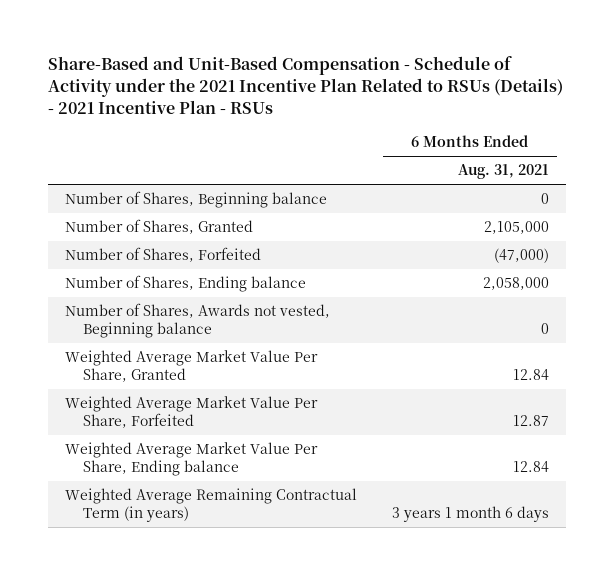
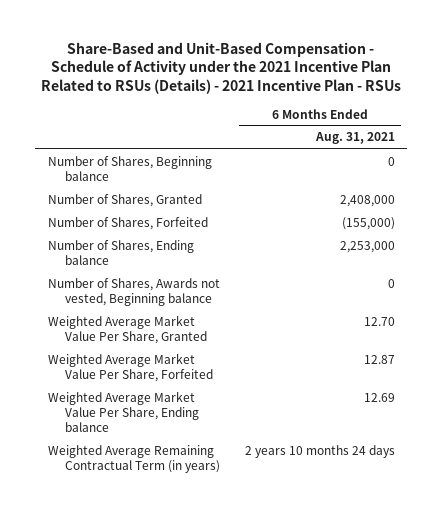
[483,221,549,235] 2,105,000 -> [339,194,395,207] 2,408,000
[493,248,549,264] (47,000) -> [341,216,395,230] (155,000)
[482,277,549,291] 2,058,000 -> [339,240,395,253] 2,253,000
[512,369,549,381] 12.84 -> [363,316,395,326] 12.70
[512,461,549,473] 12.84 -> [363,392,395,402] 12.69
[391,506,549,523] 3 years 1 month 6 days -> [244,444,395,458] 2 years 10 months 24 days

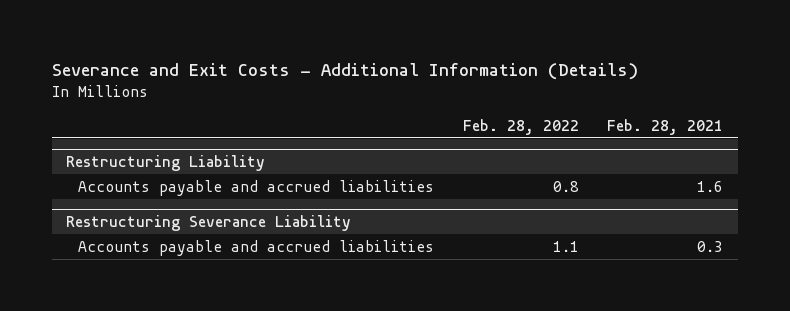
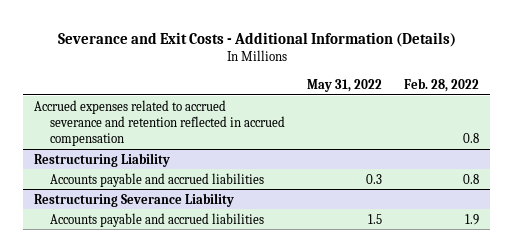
[607,118,724,135] Feb. 28, 2021 -> none
none -> [306,79,382,93] May 31, 2022
none -> [34,99,285,147] Accrued expenses related to accrued severance and retention reflected in accrued compensation
[552,240,579,252] 1.1 -> [464,213,479,225] 1.9

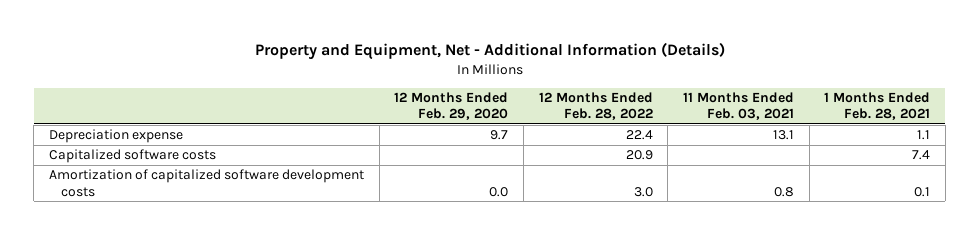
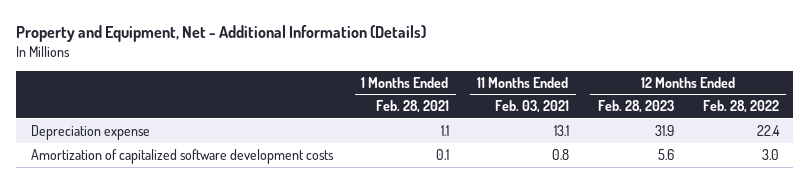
[394,91,509,121] 12 Months Ended Feb. 29, 2020 -> none
none -> [597,100,674,114] Feb. 28, 2023
[48,149,216,164] Capitalized software costs -> none

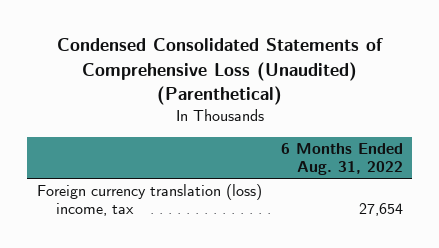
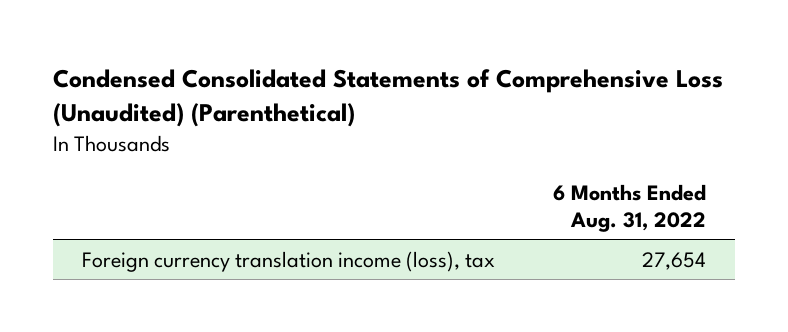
[36,184,262,217] Foreign currency translation (loss) income, tax -> [82,250,496,272] Foreign currency translation income (loss), tax

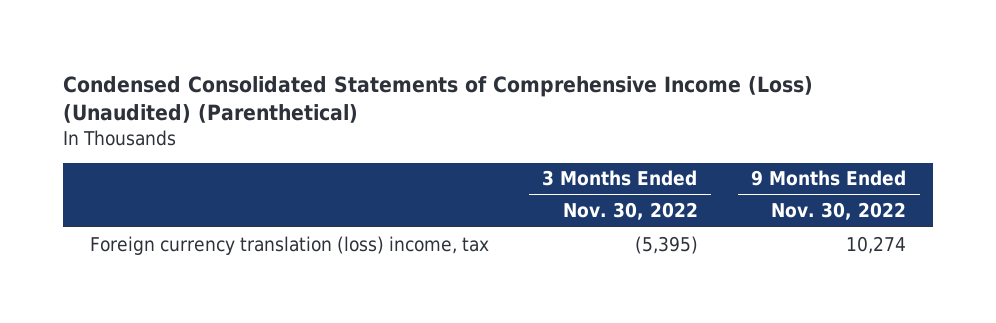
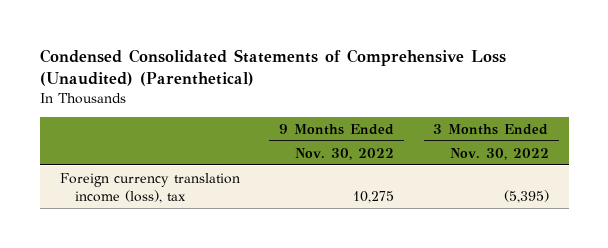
[63,75,814,123] Condensed Consolidated Statements of Comprehensive Income (Loss) (Unaudited) (Parenthetical) -> [39,48,506,86] Condensed Consolidated Statements of Comprehensive Loss (Unaudited) (Parenthetical)
[89,235,489,255] Foreign currency translation (loss) income, tax -> [59,172,240,203] Foreign currency translation income (loss), tax
[846,235,907,254] 10,274 -> [353,190,395,203] 10,275

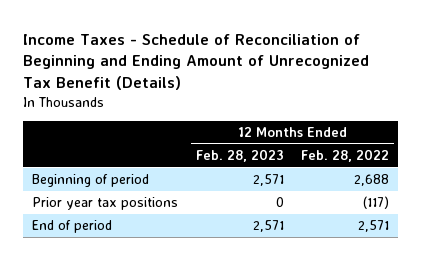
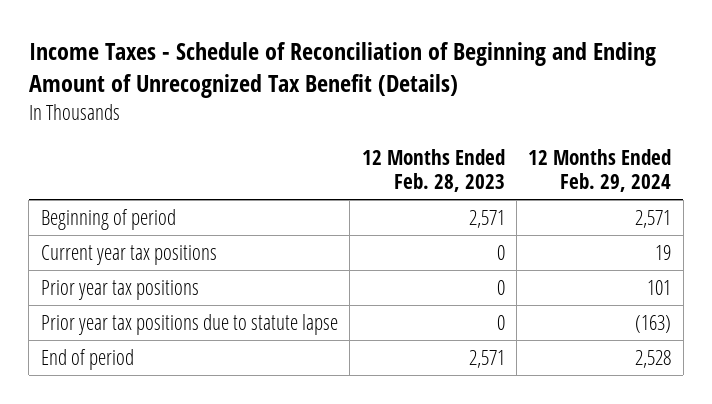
[301,149,390,163] Feb. 28, 2022 -> none
none -> [528,148,672,192] 12 Months Ended Feb. 29, 2024
none -> [40,244,217,265] Current year tax positions
none -> [40,313,338,335] Prior year tax positions due to statute lapse

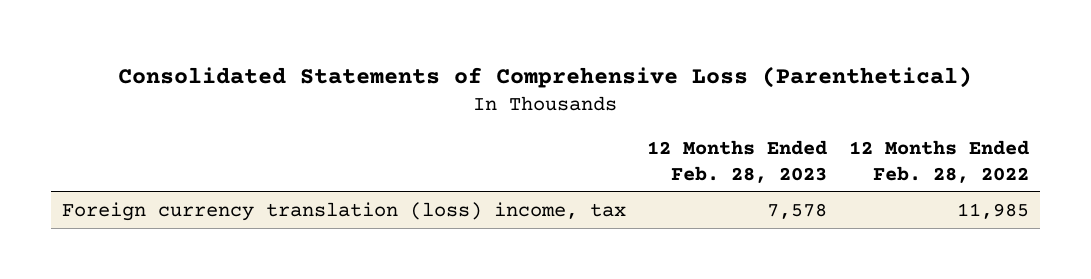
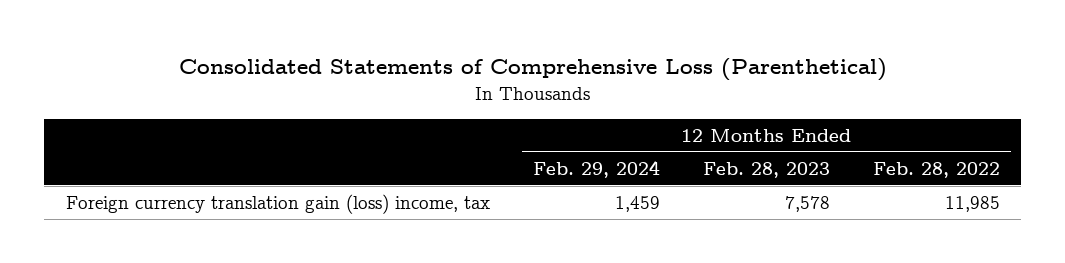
none -> [532,160,660,179] Feb. 29, 2024
[61,201,626,221] Foreign currency translation (loss) income, tax -> [65,194,490,215] Foreign currency translation gain (loss) income, tax

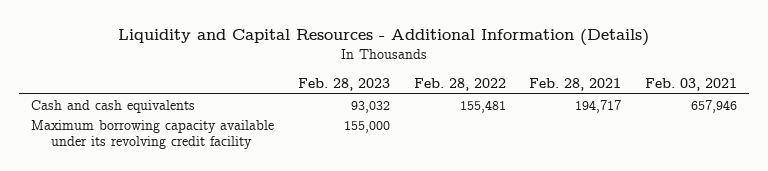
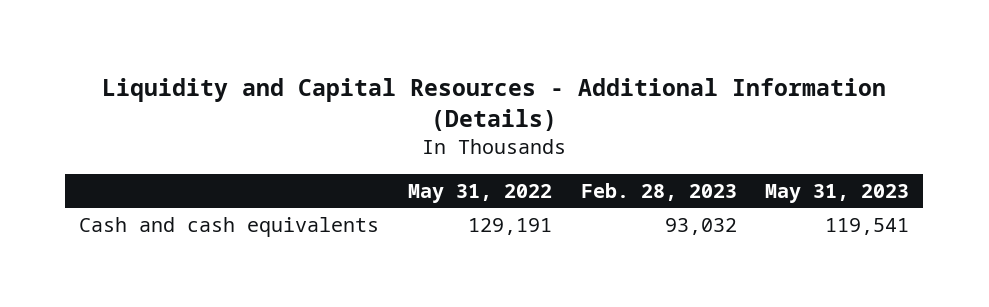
[413,78,506,92] Feb. 28, 2022 -> none
[529,78,622,92] Feb. 28, 2021 -> none
[645,78,738,92] Feb. 03, 2021 -> none
none -> [408,183,553,203] May 31, 2022
none -> [765,183,910,203] May 31, 2023
[30,120,274,150] Maximum borrowing capacity available under its revolving credit facility -> none

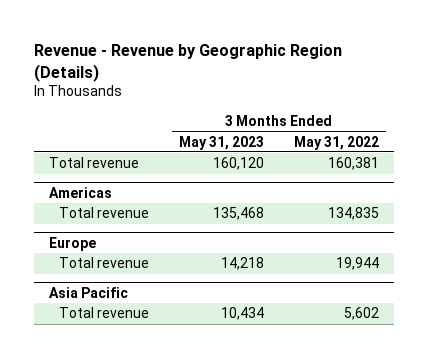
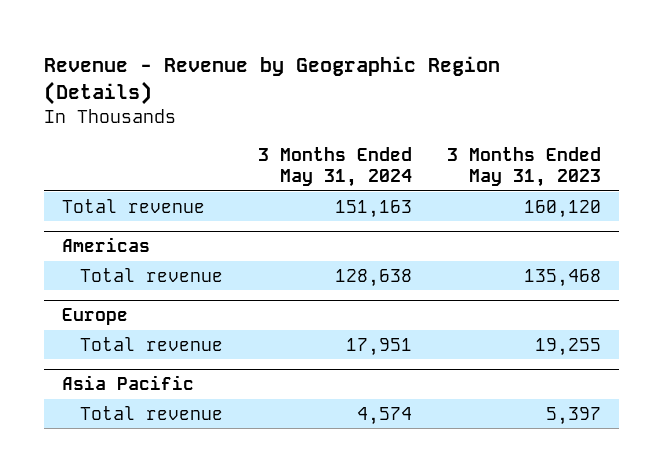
[293,135,379,150] May 31, 2022 -> none
none -> [258,146,413,188] 3 Months Ended May 31, 2024
[221,257,265,271] 14,218 -> [535,337,602,356] 19,255
[221,307,265,321] 10,434 -> [546,406,602,425] 5,397

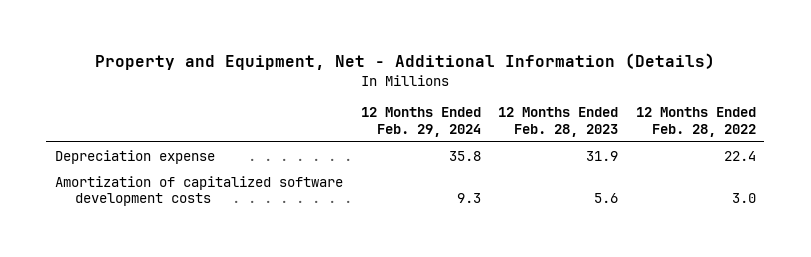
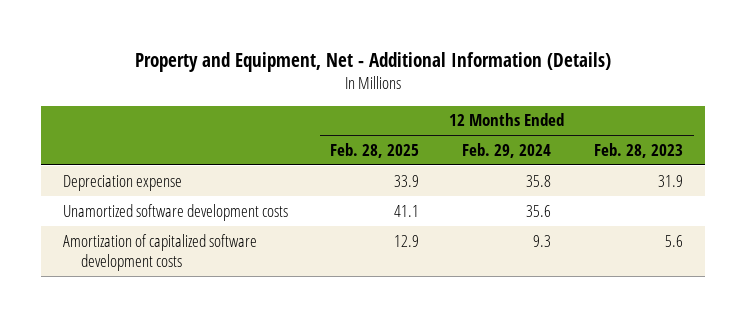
[635,107,756,137] 12 Months Ended Feb. 28, 2022 -> none
none -> [330,142,420,158] Feb. 28, 2025
none -> [62,203,288,221] Unamortized software development costs

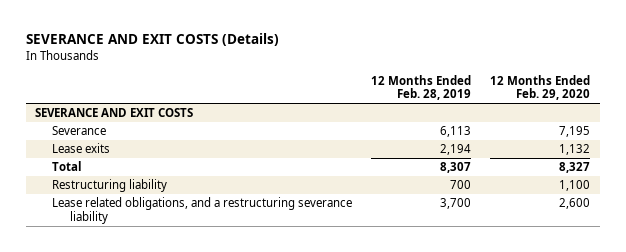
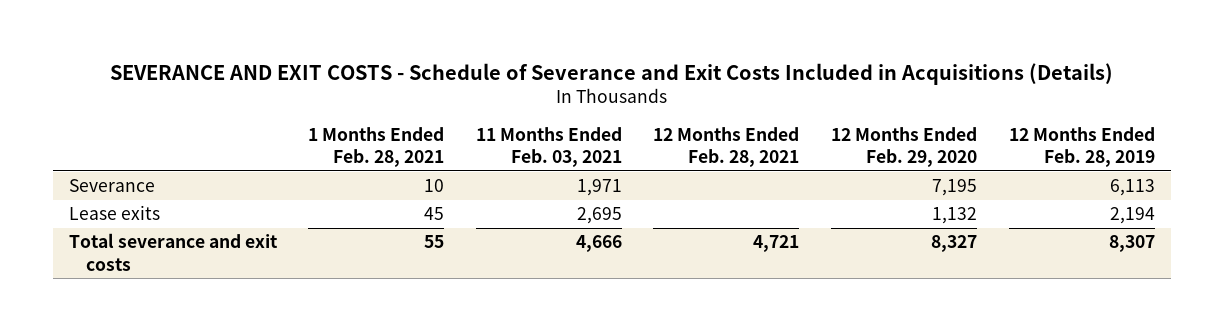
[25,33,279,47] SEVERANCE AND EXIT COSTS (Details) -> [109,62,1113,85] SEVERANCE AND EXIT COSTS - Schedule of Severance and Exit Costs Included in Acquisitions (Details)
none -> [308,126,445,168] 1 Months Ended Feb. 28, 2021
none -> [475,126,622,168] 11 Months Ended Feb. 03, 2021
none -> [653,126,800,168] 12 Months Ended Feb. 28, 2021
[35,108,194,118] SEVERANCE AND EXIT COSTS -> none
[52,179,168,193] Restructuring liability -> none
[52,197,353,224] Lease related obligations, and a restructuring severance liability -> none
[52,161,83,172] Total -> [68,233,278,271] Total severance and exit costs

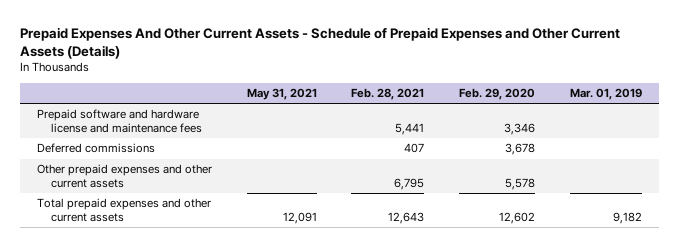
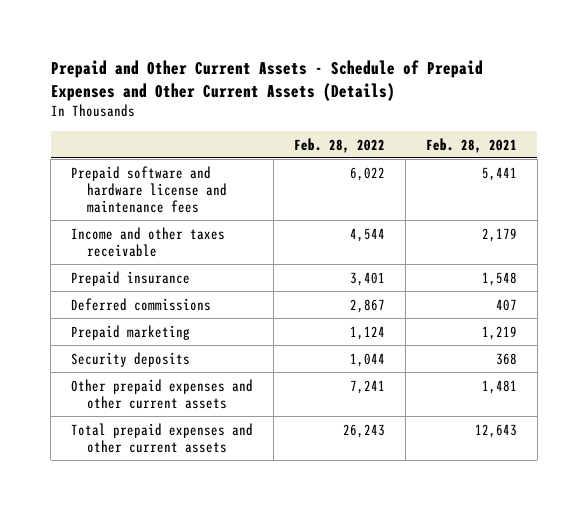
[19,26,620,59] Prepaid Expenses And Other Current Assets - Schedule of Prepaid Expenses and Other Current Assets (Details) -> [50,59,483,101] Prepaid and Other Current Assets - Schedule of Prepaid Expenses and Other Current Assets (Details)
[246,88,317,101] May 31, 2021 -> none
[459,88,536,101] Feb. 29, 2020 -> none
[569,88,642,101] Mar. 01, 2019 -> none
none -> [294,137,386,153] Feb. 28, 2022
none -> [71,226,226,257] Income and other taxes receivable
none -> [71,270,191,286] Prepaid insurance
none -> [71,324,191,340] Prepaid marketing
none -> [71,351,191,367] Security deposits
[394,177,425,190] 6,795 -> [481,379,517,394] 1,481

